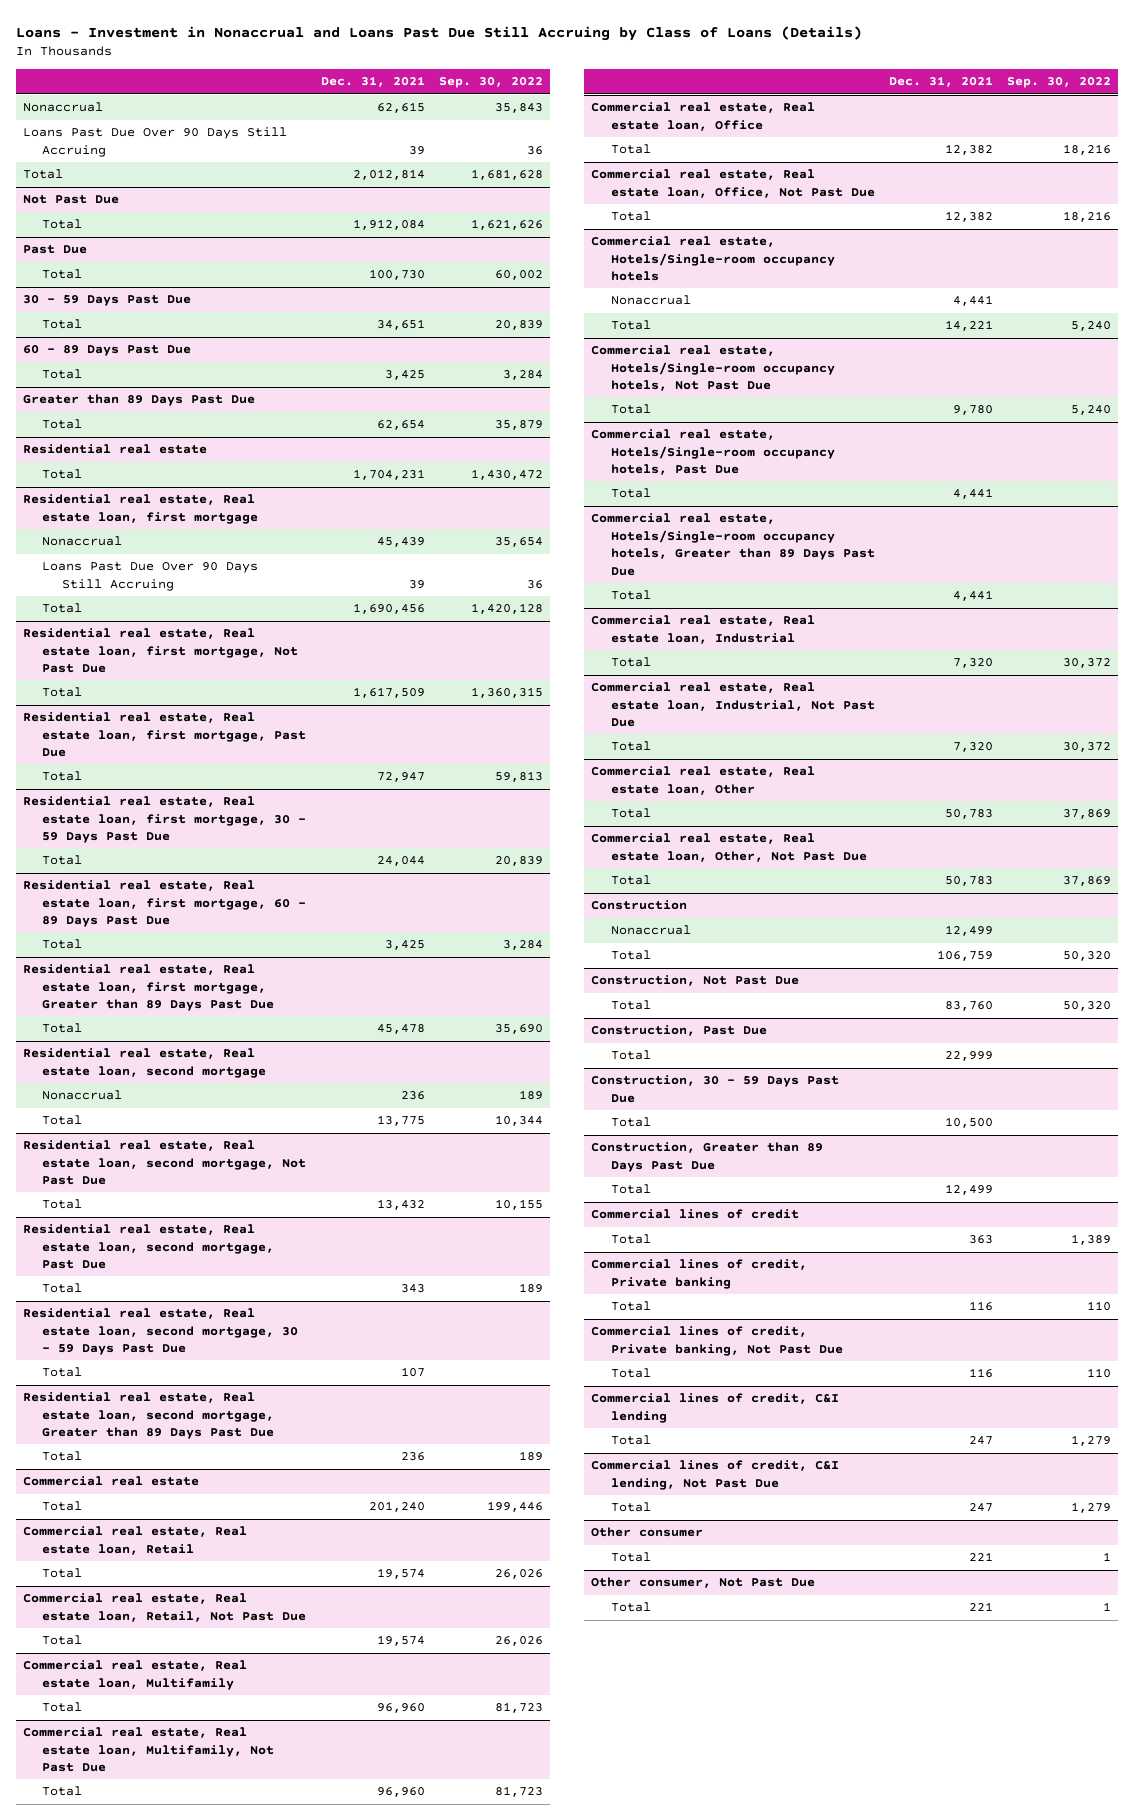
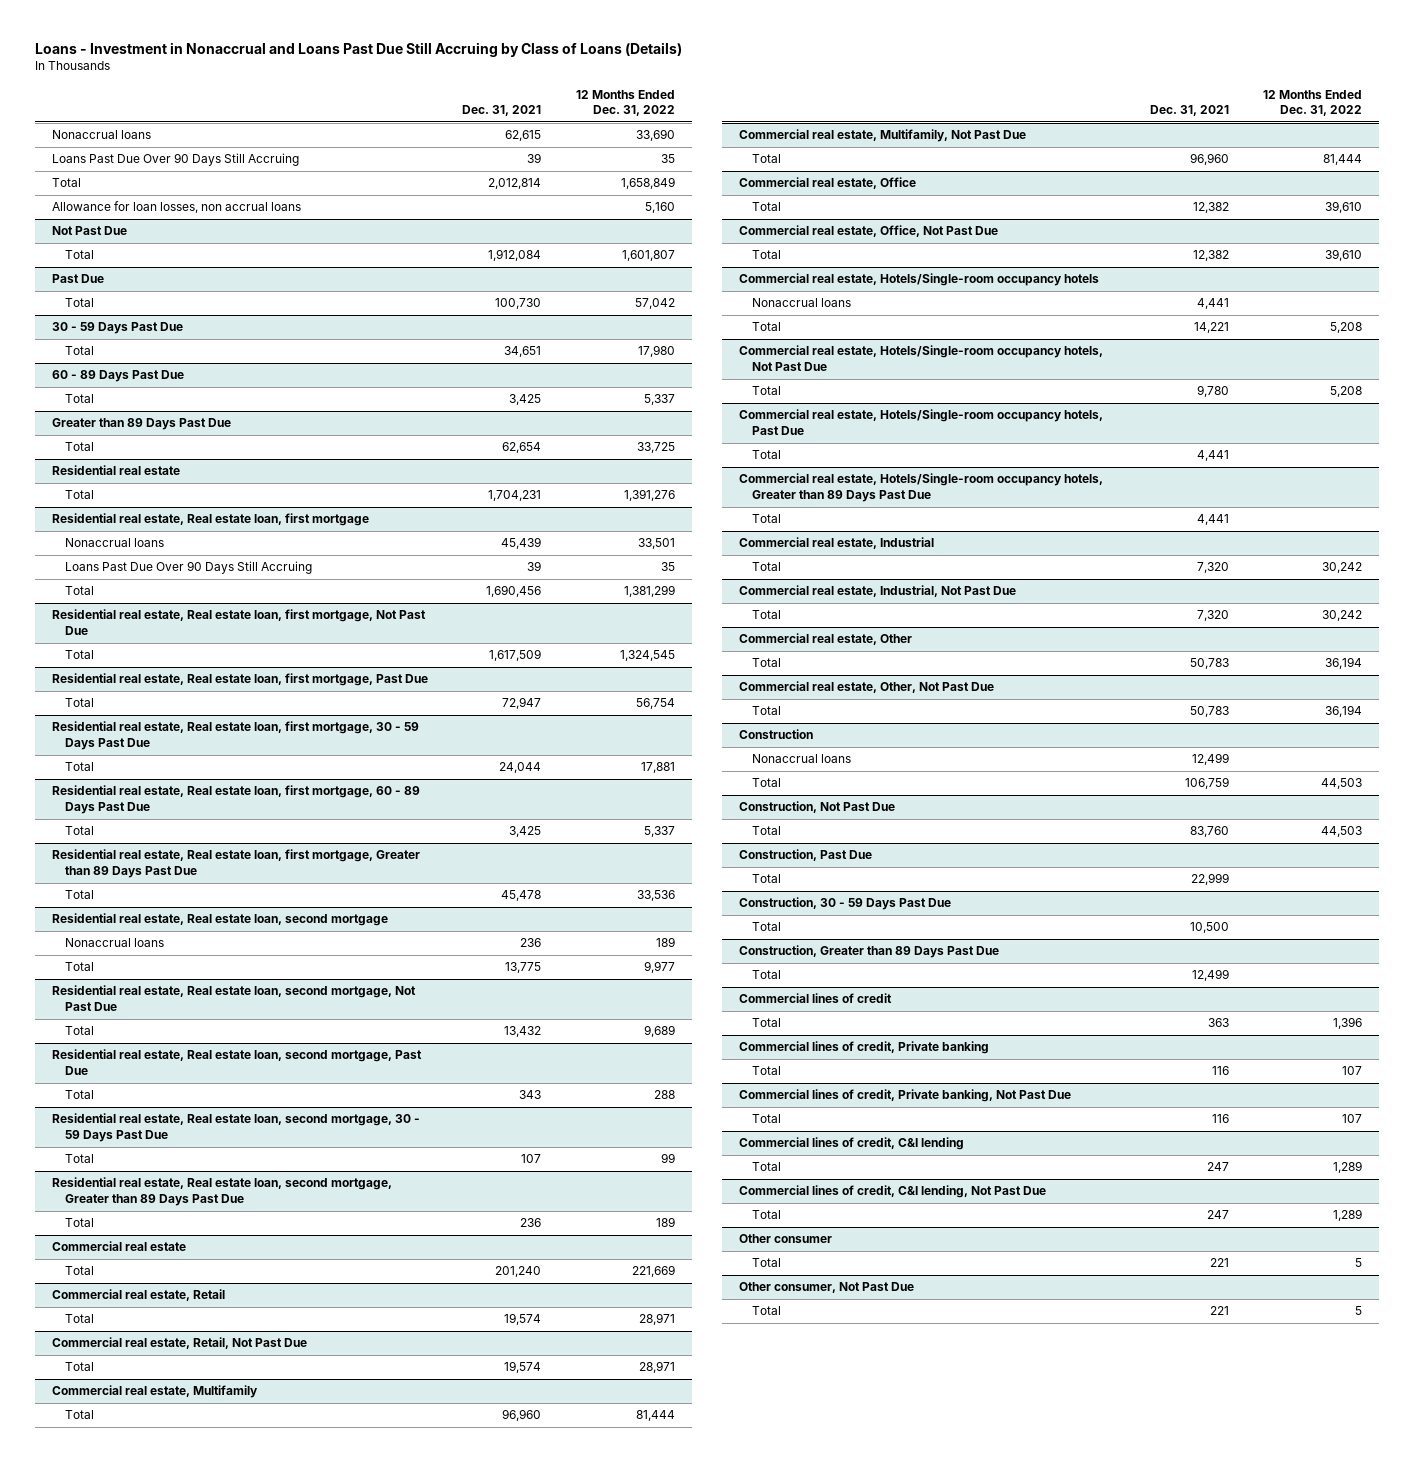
[438,77,543,89] Sep. 30, 2022 -> none
none -> [575,89,675,117] 12 Months Ended Dec. 31, 2022
[22,102,103,113] Nonaccrual -> [52,130,152,140] Nonaccrual loans
none -> [52,201,302,214] Allowance for loan losses, non accrual loans
[42,536,123,547] Nonaccrual -> [65,538,165,548] Nonaccrual loans
[42,1090,123,1101] Nonaccrual -> [65,938,165,948] Nonaccrual loans
[22,1526,247,1555] Commercial real estate, Real estate loan, Retail -> [52,1289,226,1302] Commercial real estate, Retail
[22,1593,307,1622] Commercial real estate, Real estate loan, Retail, Not Past Due -> [52,1337,308,1350] Commercial real estate, Retail, Not Past Due
[22,1660,247,1690] Commercial real estate, Real estate loan, Multifamily -> [52,1385,259,1399] Commercial real estate, Multifamily
[22,1727,275,1773] Commercial real estate, Real estate loan, Multifamily, Not Past Due -> [739,129,1027,143] Commercial real estate, Multifamily, Not Past Due
[591,102,816,131] Commercial real estate, Real estate loan, Office -> [739,177,917,190] Commercial real estate, Office
[591,169,875,198] Commercial real estate, Real estate loan, Office, Not Past Due -> [739,225,999,238] Commercial real estate, Office, Not Past Due
[610,295,691,306] Nonaccrual -> [752,298,852,308] Nonaccrual loans
[591,615,816,644] Commercial real estate, Real estate loan, Industrial -> [739,537,935,550] Commercial real estate, Industrial
[591,682,875,728] Commercial real estate, Real estate loan, Industrial, Not Past Due -> [739,585,1017,598] Commercial real estate, Industrial, Not Past Due
[591,766,816,795] Commercial real estate, Real estate loan, Other -> [739,633,913,646] Commercial real estate, Other
[591,833,867,862] Commercial real estate, Real estate loan, Other, Not Past Due -> [739,681,995,694] Commercial real estate, Other, Not Past Due
[610,925,691,936] Nonaccrual -> [752,754,852,764] Nonaccrual loans

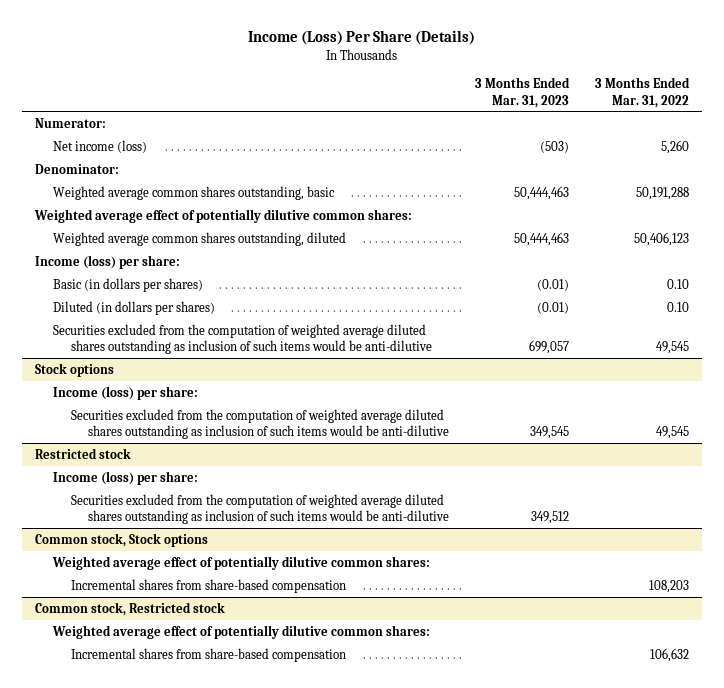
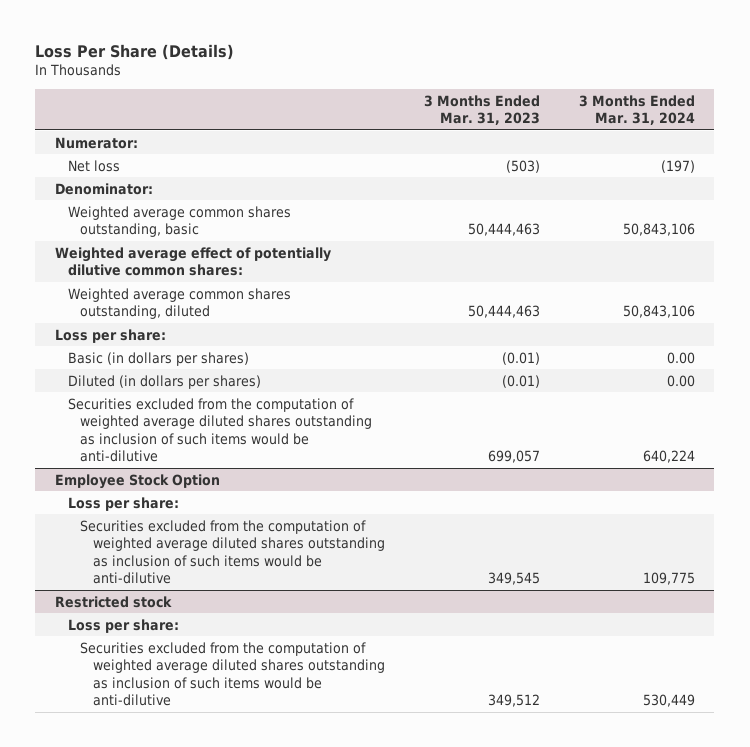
[248,30,476,46] Income (Loss) Per Share (Details) -> [35,43,235,60] Loss Per Share (Details)
[595,77,691,108] 3 Months Ended Mar. 31, 2022 -> none
none -> [578,94,695,126] 3 Months Ended Mar. 31, 2024
[52,139,147,153] Net income (loss) -> [67,159,120,172] Net loss
[35,254,181,269] Income (loss) per share: -> [54,328,166,343] Loss per share:
[35,362,115,377] Stock options -> [54,473,220,489] Employee Stock Option
[52,385,198,400] Income (loss) per share: -> [67,496,179,511] Loss per share:
[52,470,198,485] Income (loss) per share: -> [67,618,179,633] Loss per share:
[35,532,209,547] Common stock, Stock options -> none
[51,555,430,570] Weighted average effect of potentially dilutive common shares: -> none
[70,578,346,593] Incremental shares from share-based compensation -> none
[35,601,226,616] Common stock, Restricted stock -> none
[51,624,430,639] Weighted average effect of potentially dilutive common shares: -> none
[70,647,346,662] Incremental shares from share-based compensation -> none

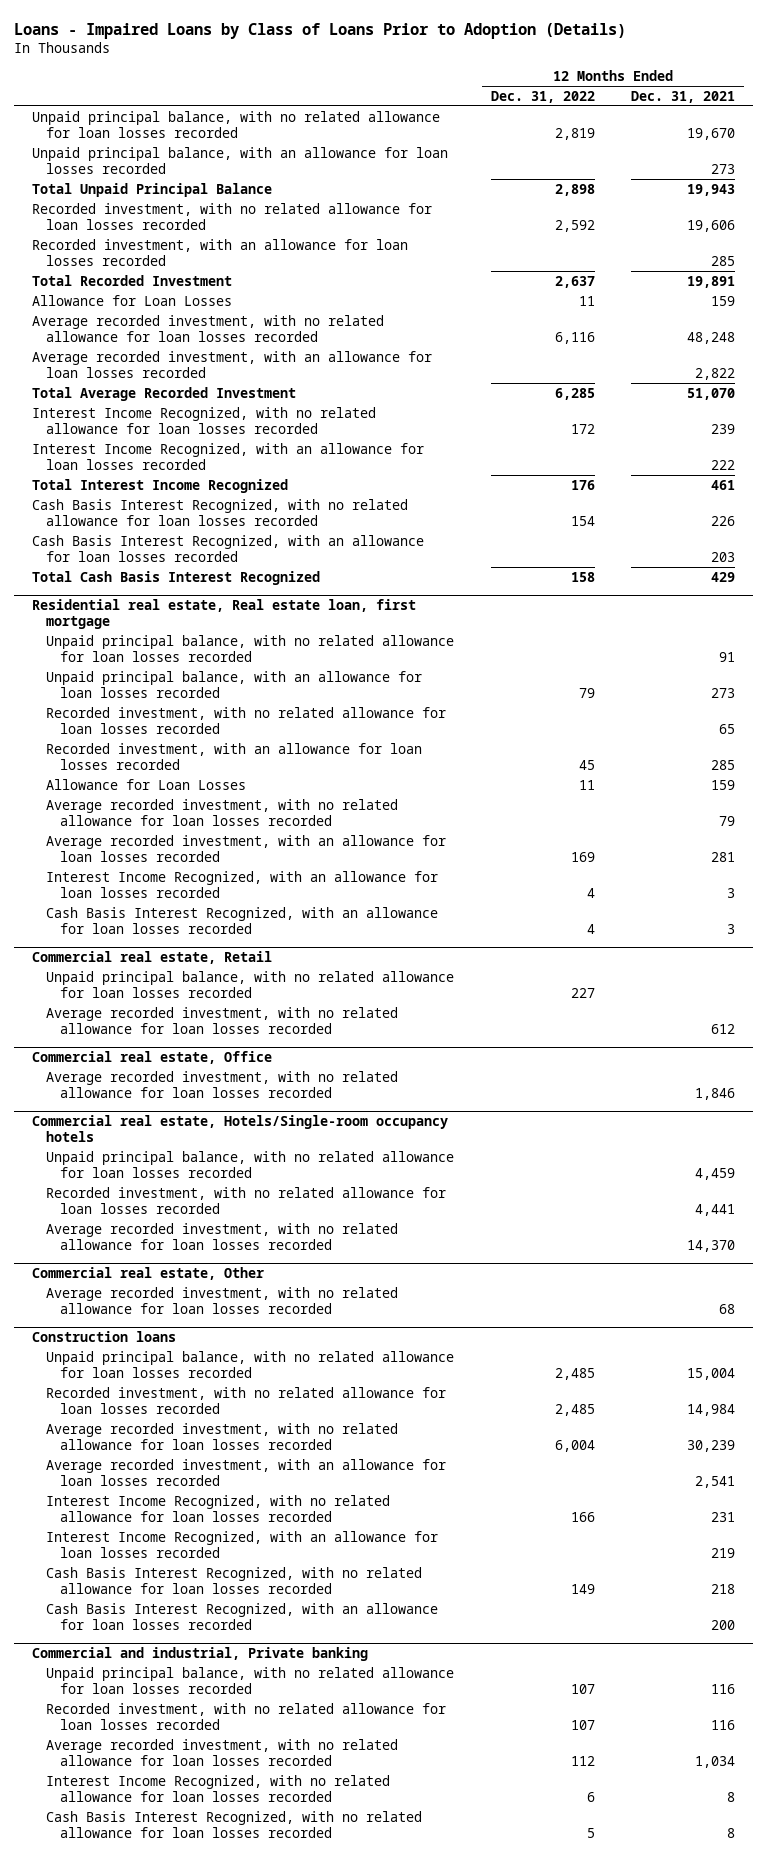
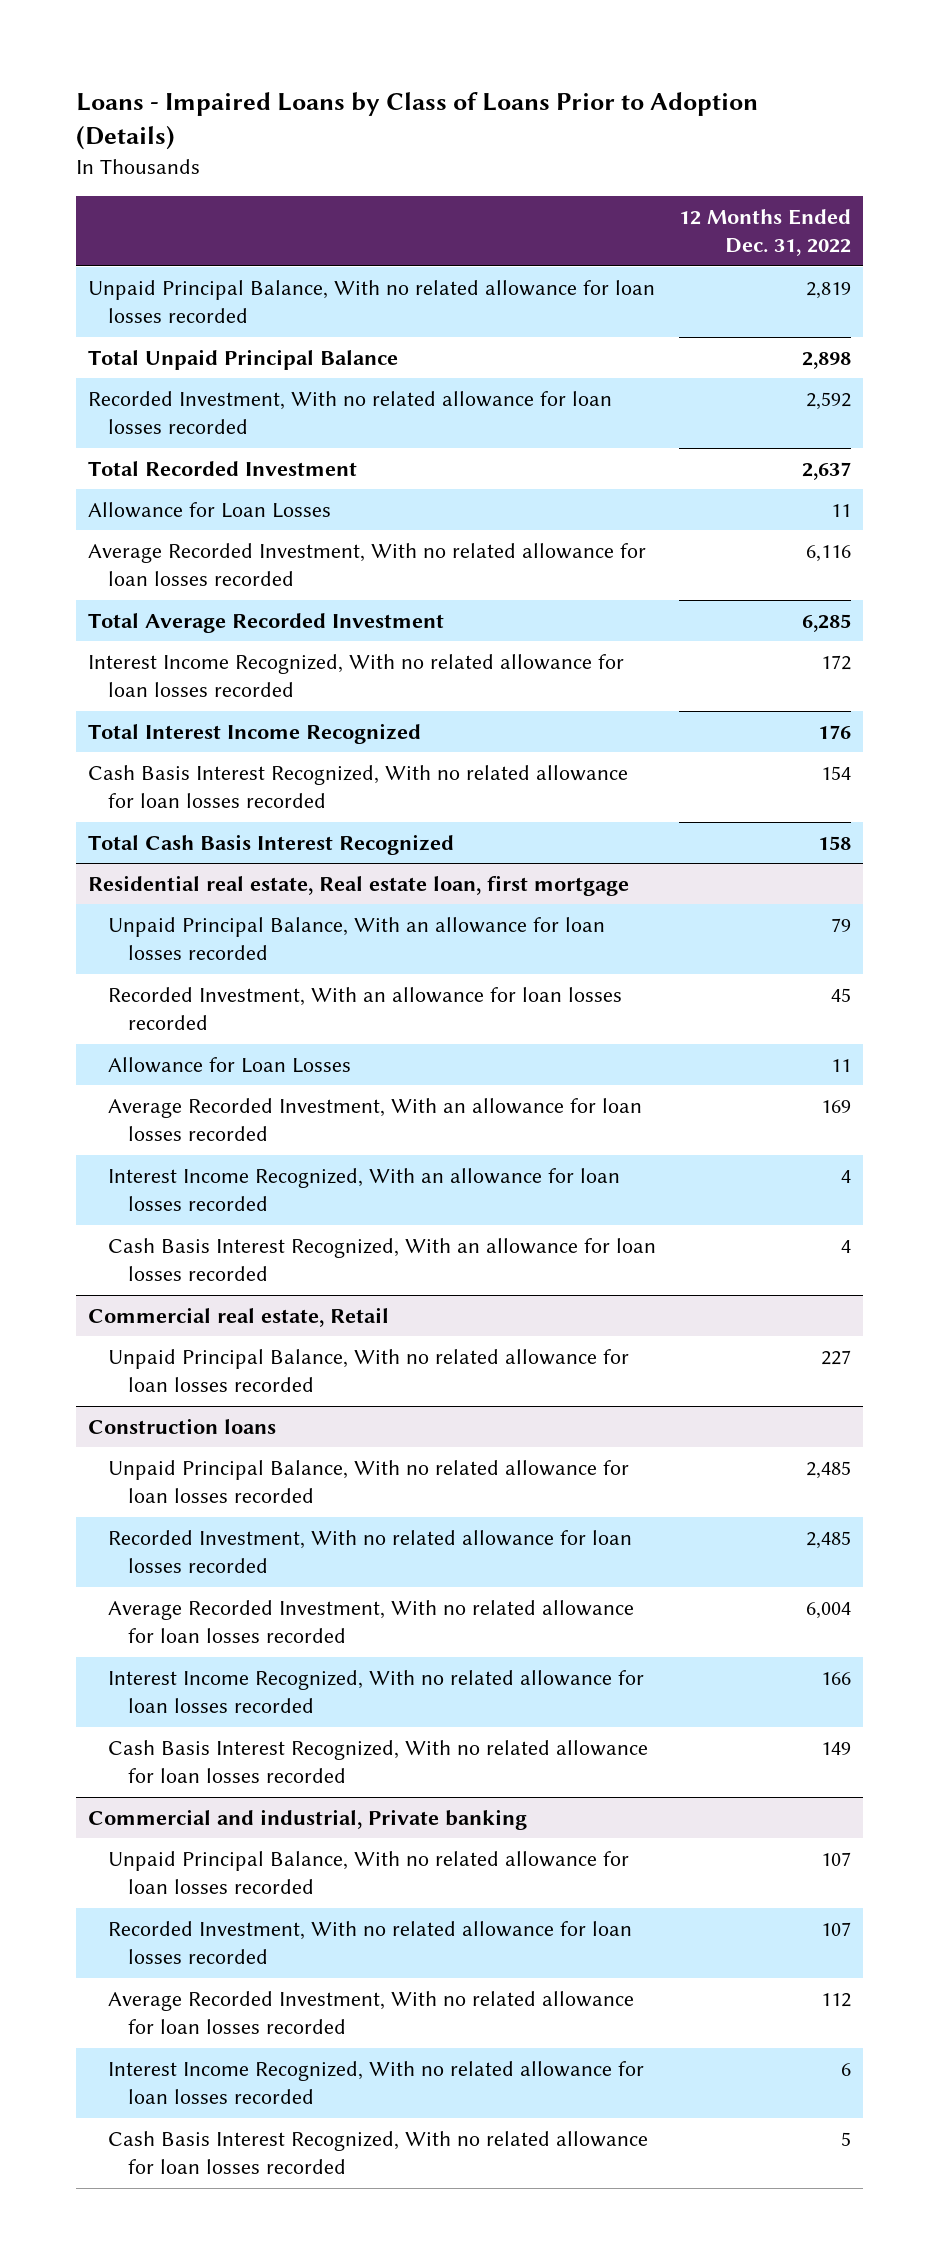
[630,90,735,103] Dec. 31, 2021 -> none
[32,146,449,174] Unpaid principal balance, with an allowance for loan losses recorded -> none
[32,110,441,138] Unpaid principal balance, with no related allowance for loan losses recorded -> [87,279,655,324] Unpaid Principal Balance, With no related allowance for loan losses recorded
[32,238,409,266] Recorded investment, with an allowance for loan losses recorded -> none
[32,202,433,230] Recorded investment, with no related allowance for loan losses recorded -> [87,390,612,435] Recorded Investment, With no related allowance for loan losses recorded
[32,350,433,378] Average recorded investment, with an allowance for loan losses recorded -> none
[32,314,385,342] Average recorded investment, with no related allowance for loan losses recorded -> [87,542,646,587] Average Recorded Investment, With no related allowance for loan losses recorded
[32,442,425,470] Interest Income Recognized, with an allowance for loan losses recorded -> none
[32,406,377,434] Interest Income Recognized, with no related allowance for loan losses recorded -> [87,653,624,698] Interest Income Recognized, With no related allowance for loan losses recorded
[32,534,425,562] Cash Basis Interest Recognized, with an allowance for loan losses recorded -> none
[32,498,409,526] Cash Basis Interest Recognized, with no related allowance for loan losses recorded -> [87,764,628,809] Cash Basis Interest Recognized, With no related allowance for loan losses recorded
[46,634,455,662] Unpaid principal balance, with no related allowance for loan losses recorded -> none
[46,706,447,734] Recorded investment, with no related allowance for loan losses recorded -> none
[46,670,423,698] Unpaid principal balance, with an allowance for loan losses recorded -> [107,916,605,961] Unpaid Principal Balance, With an allowance for loan losses recorded
[46,742,423,770] Recorded investment, with an allowance for loan losses recorded -> [107,986,622,1031] Recorded Investment, With an allowance for loan losses recorded
[46,798,399,826] Average recorded investment, with no related allowance for loan losses recorded -> none
[46,834,447,862] Average recorded investment, with an allowance for loan losses recorded -> [107,1097,642,1142] Average Recorded Investment, With an allowance for loan losses recorded
[46,870,439,898] Interest Income Recognized, with an allowance for loan losses recorded -> [107,1167,620,1212] Interest Income Recognized, With an allowance for loan losses recorded
[46,906,439,934] Cash Basis Interest Recognized, with an allowance for loan losses recorded -> [107,1237,656,1282] Cash Basis Interest Recognized, With an allowance for loan losses recorded
[46,1006,399,1034] Average recorded investment, with no related allowance for loan losses recorded -> none
[32,1050,273,1064] Commercial real estate, Office -> none
[46,1070,399,1098] Average recorded investment, with no related allowance for loan losses recorded -> none
[32,1114,449,1143] Commercial real estate, Hotels/Single-room occupancy hotels -> none
[46,1150,455,1178] Unpaid principal balance, with no related allowance for loan losses recorded -> none
[46,1186,447,1214] Recorded investment, with no related allowance for loan losses recorded -> none
[46,1222,399,1250] Average recorded investment, with no related allowance for loan losses recorded -> none
[32,1266,265,1280] Commercial real estate, Other -> none
[46,1286,399,1314] Average recorded investment, with no related allowance for loan losses recorded -> none
[46,970,455,998] Unpaid principal balance, with no related allowance for loan losses recorded -> [107,1348,629,1393] Unpaid Principal Balance, With no related allowance for loan losses recorded
[46,1458,447,1486] Average recorded investment, with an allowance for loan losses recorded -> none
[46,1530,439,1558] Interest Income Recognized, with an allowance for loan losses recorded -> none
[46,1602,439,1630] Cash Basis Interest Recognized, with an allowance for loan losses recorded -> none
[46,1350,455,1378] Unpaid principal balance, with no related allowance for loan losses recorded -> [107,1459,629,1504] Unpaid Principal Balance, With no related allowance for loan losses recorded
[46,1386,447,1414] Recorded investment, with no related allowance for loan losses recorded -> [107,1529,632,1574] Recorded Investment, With no related allowance for loan losses recorded
[46,1422,399,1450] Average recorded investment, with no related allowance for loan losses recorded -> [107,1599,634,1644] Average Recorded Investment, With no related allowance for loan losses recorded
[46,1494,391,1522] Interest Income Recognized, with no related allowance for loan losses recorded -> [107,1669,644,1714] Interest Income Recognized, With no related allowance for loan losses recorded
[46,1566,423,1594] Cash Basis Interest Recognized, with no related allowance for loan losses recorded -> [107,1739,648,1784] Cash Basis Interest Recognized, With no related allowance for loan losses recorded
[46,1666,455,1694] Unpaid principal balance, with no related allowance for loan losses recorded -> [107,1850,629,1895] Unpaid Principal Balance, With no related allowance for loan losses recorded
[46,1702,447,1730] Recorded investment, with no related allowance for loan losses recorded -> [107,1920,632,1965] Recorded Investment, With no related allowance for loan losses recorded
[46,1738,399,1766] Average recorded investment, with no related allowance for loan losses recorded -> [107,1990,634,2035] Average Recorded Investment, With no related allowance for loan losses recorded
[46,1774,391,1802] Interest Income Recognized, with no related allowance for loan losses recorded -> [107,2060,644,2105] Interest Income Recognized, With no related allowance for loan losses recorded
[46,1810,423,1838] Cash Basis Interest Recognized, with no related allowance for loan losses recorded -> [107,2130,648,2175] Cash Basis Interest Recognized, With no related allowance for loan losses recorded

